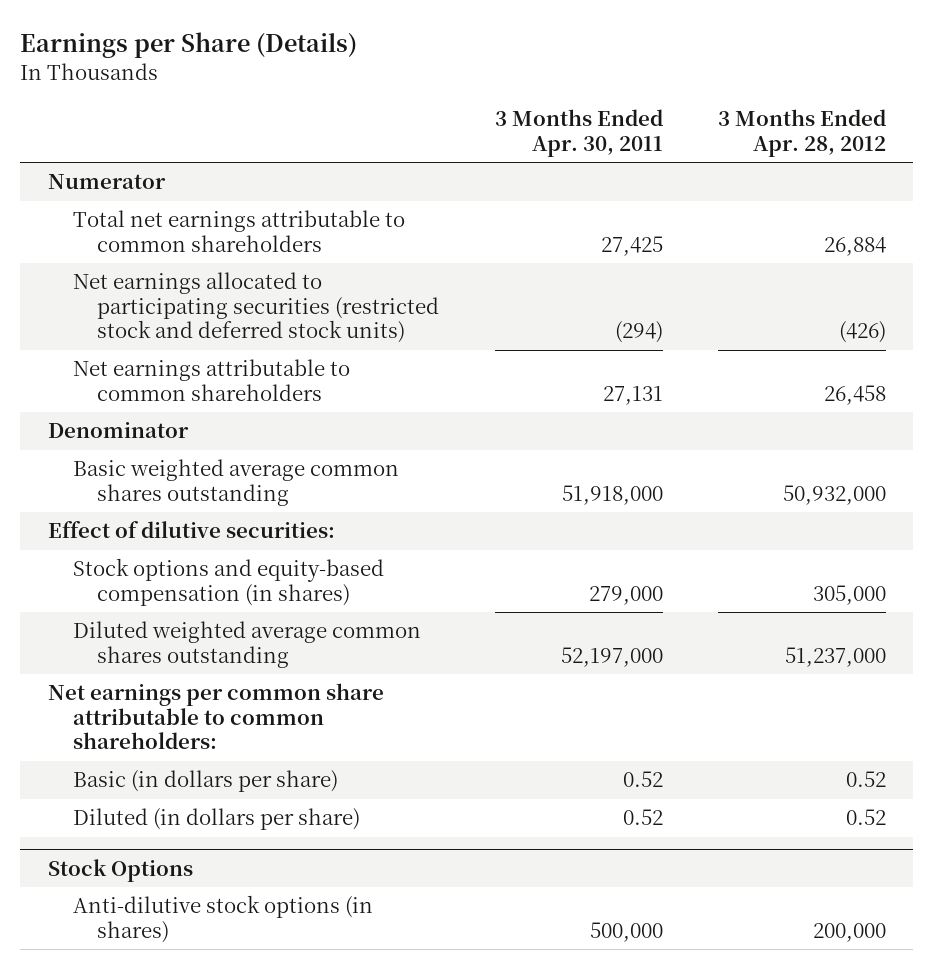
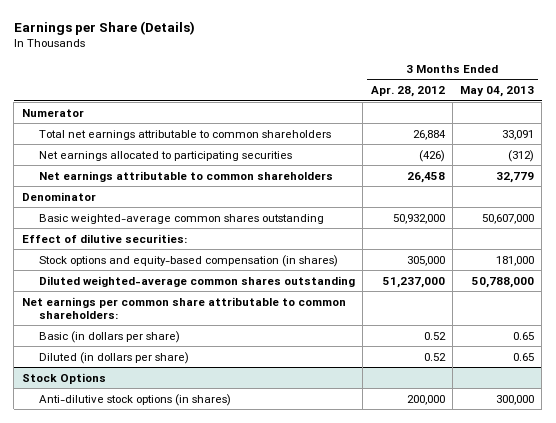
[494,109,663,157] 3 Months Ended Apr. 30, 2011 -> none
none -> [459,86,534,98] May 04, 2013
[72,272,440,344] Net earnings allocated to participating securities (restricted stock and deferred stock units) -> [39,150,293,161] Net earnings allocated to participating securities
[72,459,399,506] Basic weighted average common shares outstanding -> [39,213,325,224] Basic weighted-average common shares outstanding
[72,621,421,668] Diluted weighted average common shares outstanding -> [39,275,356,287] Diluted weighted-average common shares outstanding

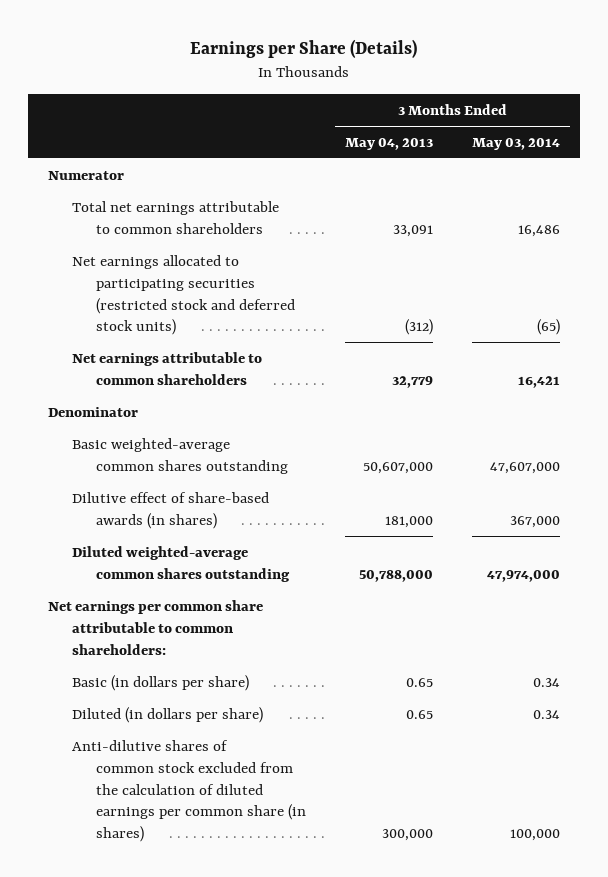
[370,86,445,98] Apr. 28, 2012 -> none
none -> [472,137,561,150] May 03, 2014
[39,150,293,161] Net earnings allocated to participating securities -> [71,254,295,336] Net earnings allocated to participating securities (restricted stock and deferred stock units)
[21,233,187,243] Effect of dilutive securities: -> none
[39,254,339,267] Stock options and equity-based compensation (in shares) -> [71,491,269,529] Dilutive effect of share-based awards (in shares)
[21,372,106,384] Stock Options -> none
[39,393,232,406] Anti-dilutive stock options (in shares) -> [71,739,306,843] Anti-dilutive shares of common stock excluded from the calculation of diluted earnings per common share (in shares)

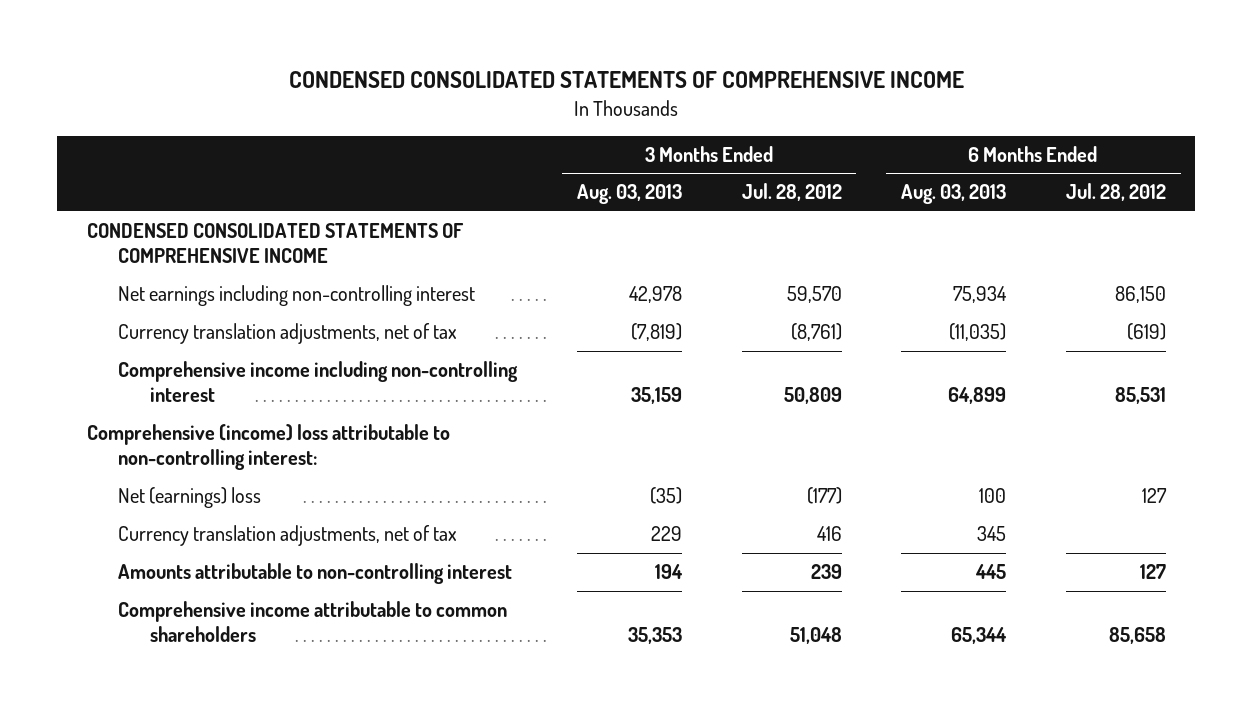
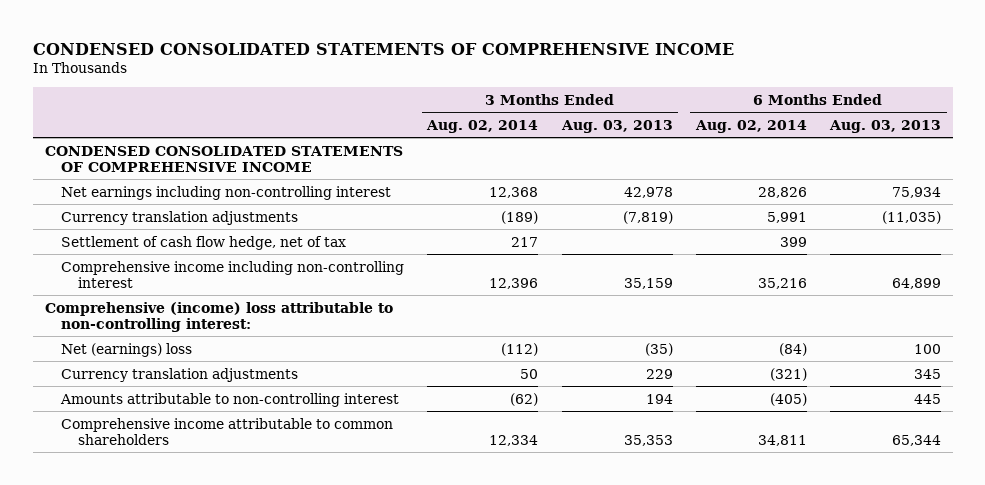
[741,183,842,202] Jul. 28, 2012 -> none
[1065,183,1166,202] Jul. 28, 2012 -> none
none -> [426,119,539,133] Aug. 02, 2014
none -> [694,119,807,133] Aug. 02, 2014
[118,323,458,345] Currency translation adjustments, net of tax -> [61,210,299,225] Currency translation adjustments
none -> [61,235,347,250] Settlement of cash flow hedge, net of tax
[118,525,458,547] Currency translation adjustments, net of tax -> [61,367,299,382] Currency translation adjustments

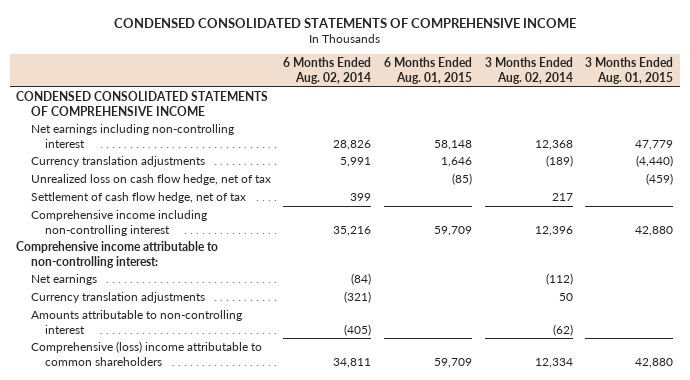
[560,119,673,133] Aug. 03, 2013 -> none
[828,119,941,133] Aug. 03, 2013 -> none
none -> [384,57,473,85] 6 Months Ended Aug. 01, 2015
none -> [585,57,674,85] 3 Months Ended Aug. 01, 2015
none -> [30,173,271,185] Unrealized loss on cash flow hedge, net of tax
[44,301,393,332] Comprehensive (income) loss attributable to non-controlling interest: -> [16,240,219,268] Comprehensive income attributable to non-controlling interest:
[61,342,193,357] Net (earnings) loss -> [30,273,97,285] Net earnings
[61,417,394,445] Comprehensive income attributable to common shareholders -> [30,340,262,366] Comprehensive (loss) income attributable to common shareholders

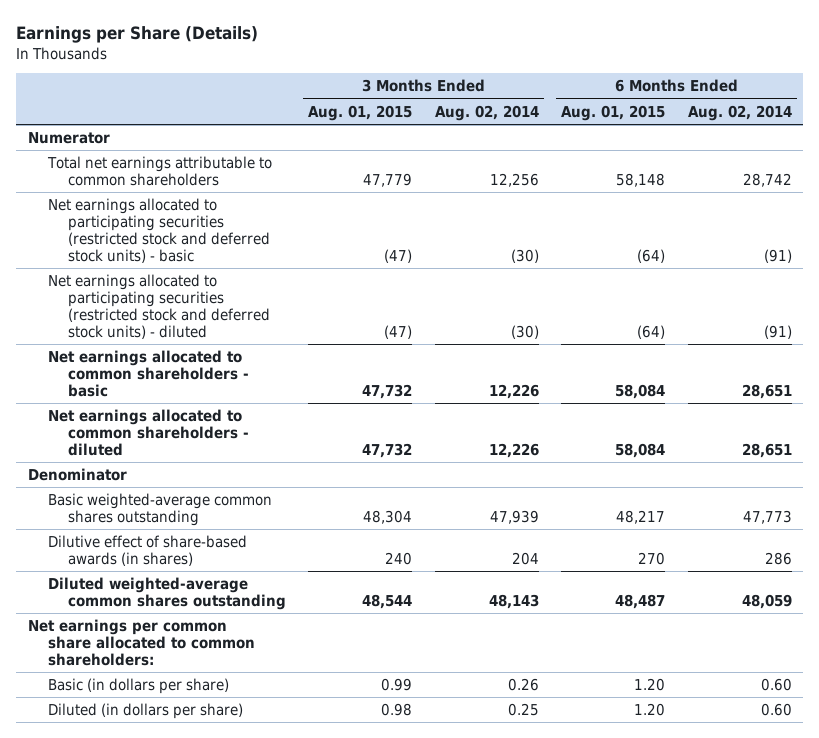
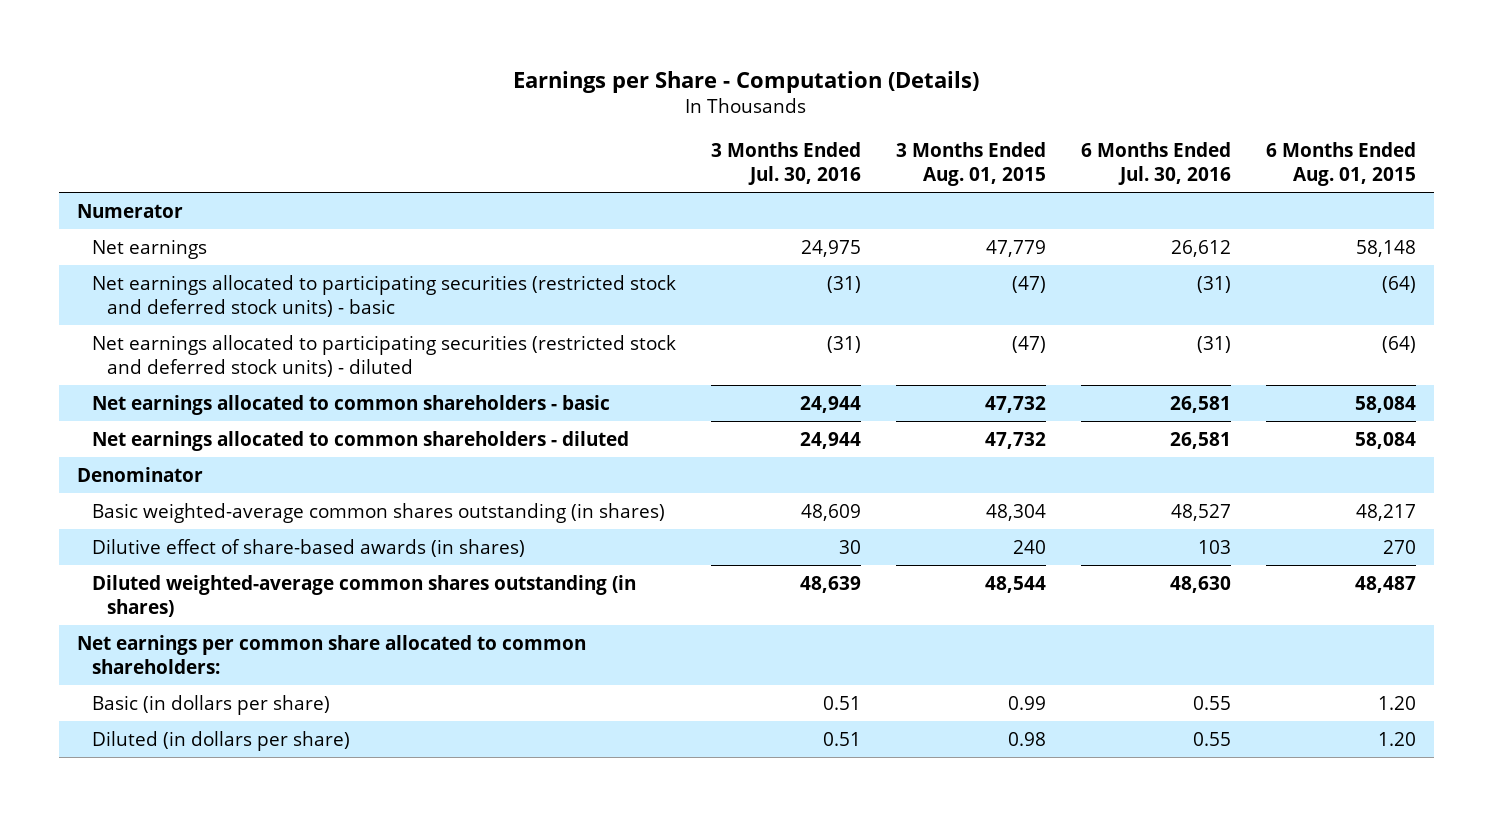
[16,26,259,44] Earnings per Share (Details) -> [513,71,980,94] Earnings per Share - Computation (Details)
[434,104,539,121] Aug. 02, 2014 -> none
[687,104,792,121] Aug. 02, 2014 -> none
none -> [710,141,861,185] 3 Months Ended Jul. 30, 2016
none -> [1081,141,1232,185] 6 Months Ended Jul. 30, 2016
[46,155,272,186] Total net earnings attributable to common shareholders -> [91,238,207,259] Net earnings
[47,492,272,526] Basic weighted-average common shares outstanding -> [91,502,665,523] Basic weighted-average common shares outstanding (in shares)
[47,576,286,610] Diluted weighted-average common shares outstanding -> [91,574,636,617] Diluted weighted-average common shares outstanding (in shares)

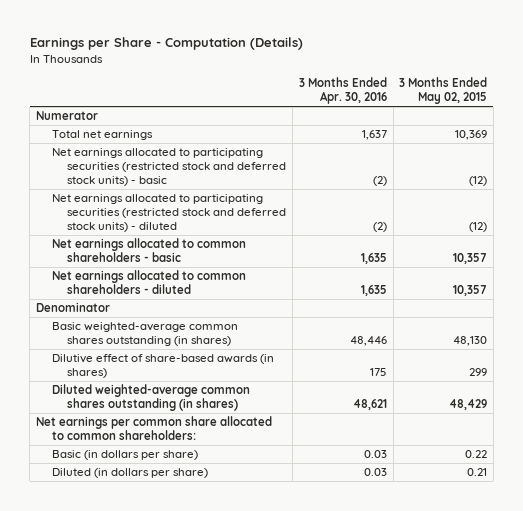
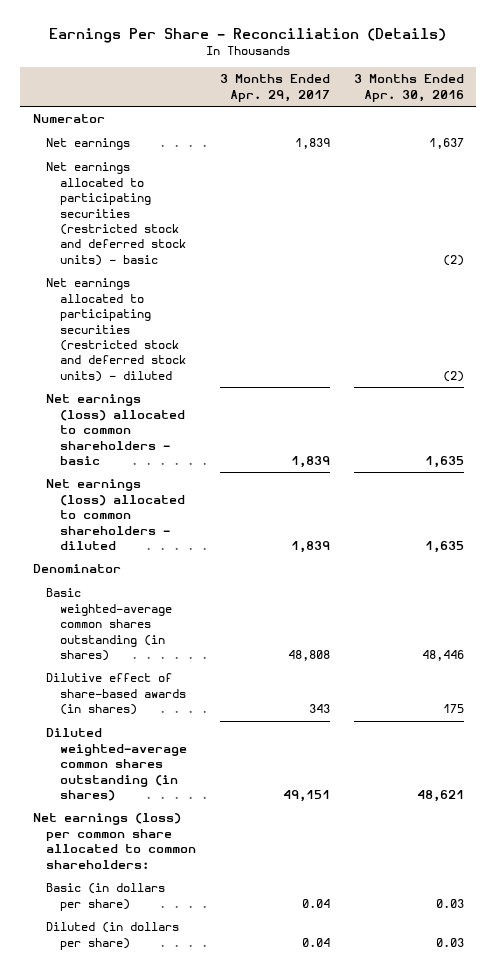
[29,37,303,51] Earnings per Share - Computation (Details) -> [49,27,447,43] Earnings Per Share - Reconciliation (Details)
[399,77,488,105] 3 Months Ended May 02, 2015 -> none
none -> [220,74,331,102] 3 Months Ended Apr. 29, 2017
[51,130,153,141] Total net earnings -> [46,138,131,151] Net earnings
[51,238,246,263] Net earnings allocated to common shareholders - basic -> [46,394,185,465] Net earnings (loss) allocated to common shareholders - basic
[51,270,246,295] Net earnings allocated to common shareholders - diluted -> [46,479,185,550] Net earnings (loss) allocated to common shareholders - diluted
[35,416,272,441] Net earnings per common share allocated to common shareholders: -> [32,813,197,869] Net earnings (loss) per common share allocated to common shareholders:

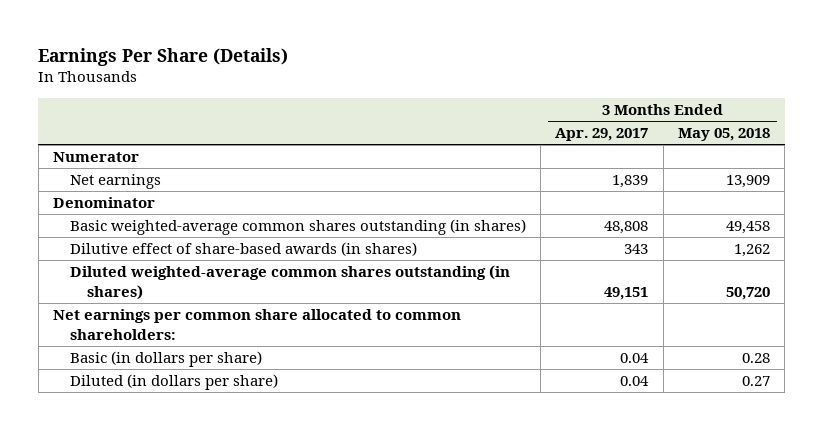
[49,27,447,43] Earnings Per Share - Reconciliation (Details) -> [38,47,289,66] Earnings Per Share (Details)
[354,74,465,102] 3 Months Ended Apr. 30, 2016 -> none
none -> [678,128,771,142] May 05, 2018
[46,162,186,266] Net earnings allocated to participating securities (restricted stock and deferred stock units) - basic -> none
[46,278,186,382] Net earnings allocated to participating securities (restricted stock and deferred stock units) - diluted -> none
[46,394,185,465] Net earnings (loss) allocated to common shareholders - basic -> none
[46,479,185,550] Net earnings (loss) allocated to common shareholders - diluted -> none
[32,813,197,869] Net earnings (loss) per common share allocated to common shareholders: -> [53,309,462,340] Net earnings per common share allocated to common shareholders:

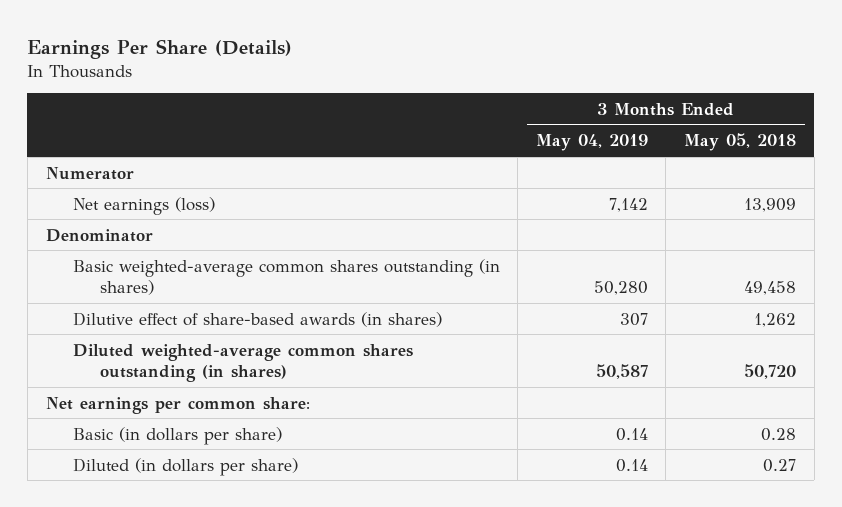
[555,128,649,142] Apr. 29, 2017 -> none
none -> [535,134,648,152] May 04, 2019
[69,174,161,190] Net earnings -> [72,196,215,215] Net earnings (loss)
[53,309,462,340] Net earnings per common share allocated to common shareholders: -> [45,396,310,414] Net earnings per common share:

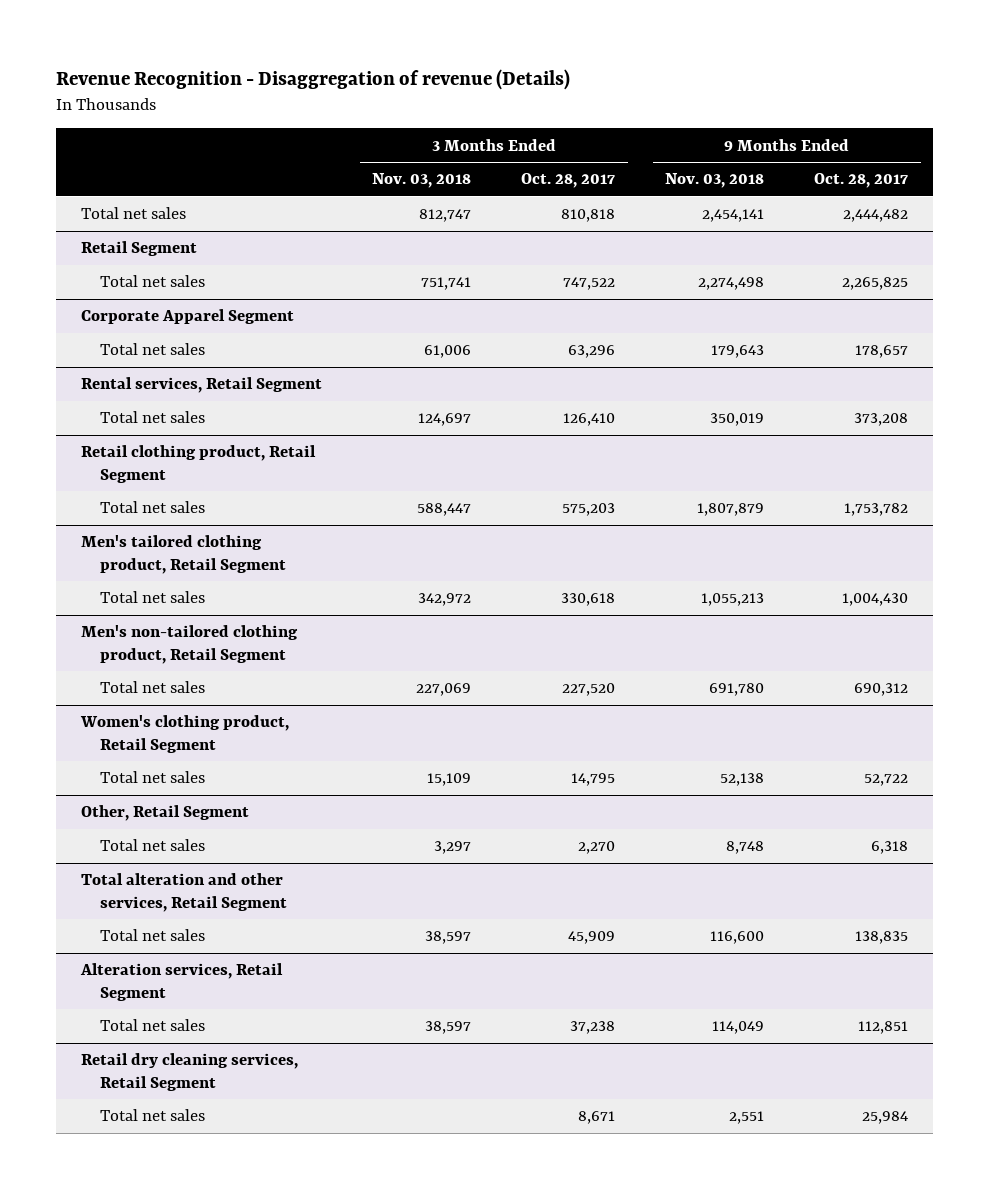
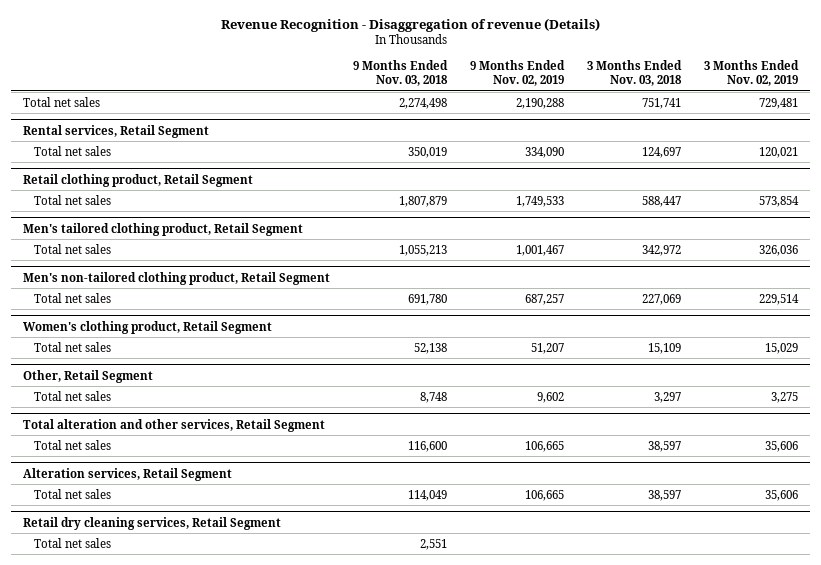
[521,173,616,189] Oct. 28, 2017 -> none
[814,173,909,189] Oct. 28, 2017 -> none
none -> [470,60,566,87] 9 Months Ended Nov. 02, 2019
none -> [704,60,800,87] 3 Months Ended Nov. 02, 2019
[80,207,186,220] Total net sales -> none
[80,241,197,257] Retail Segment -> none
[80,309,294,325] Corporate Apparel Segment -> none
[100,343,206,356] Total net sales -> none

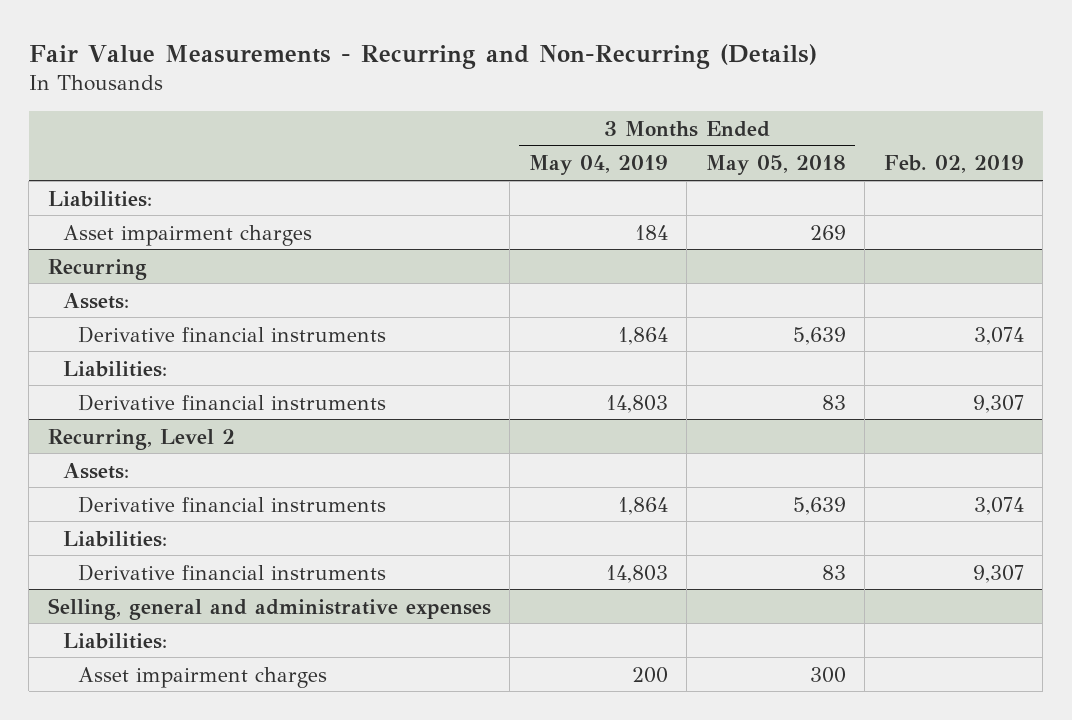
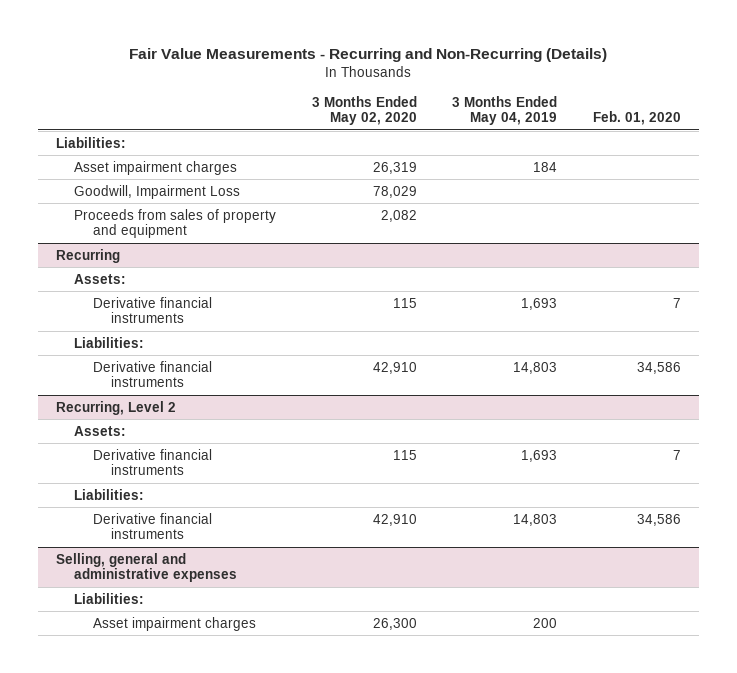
[705,155,846,176] May 05, 2018 -> none
[883,155,1024,174] Feb. 02, 2019 -> none
none -> [311,95,417,126] 3 Months Ended May 02, 2020
none -> [593,111,682,126] Feb. 01, 2020
none -> [74,184,241,199] Goodwill, Impairment Loss
none -> [74,208,277,239] Proceeds from sales of property and equipment
[617,326,668,345] 1,864 -> [521,297,558,310] 1,693
[617,496,668,515] 1,864 -> [521,449,558,462] 1,693

